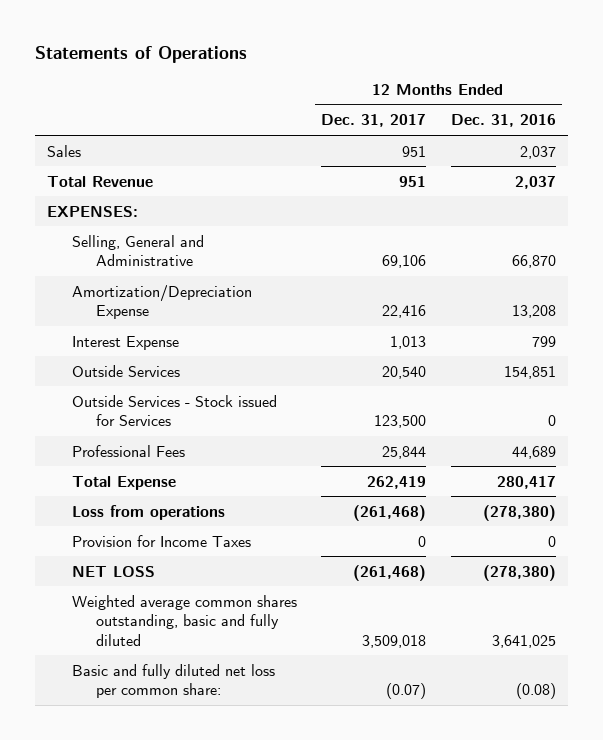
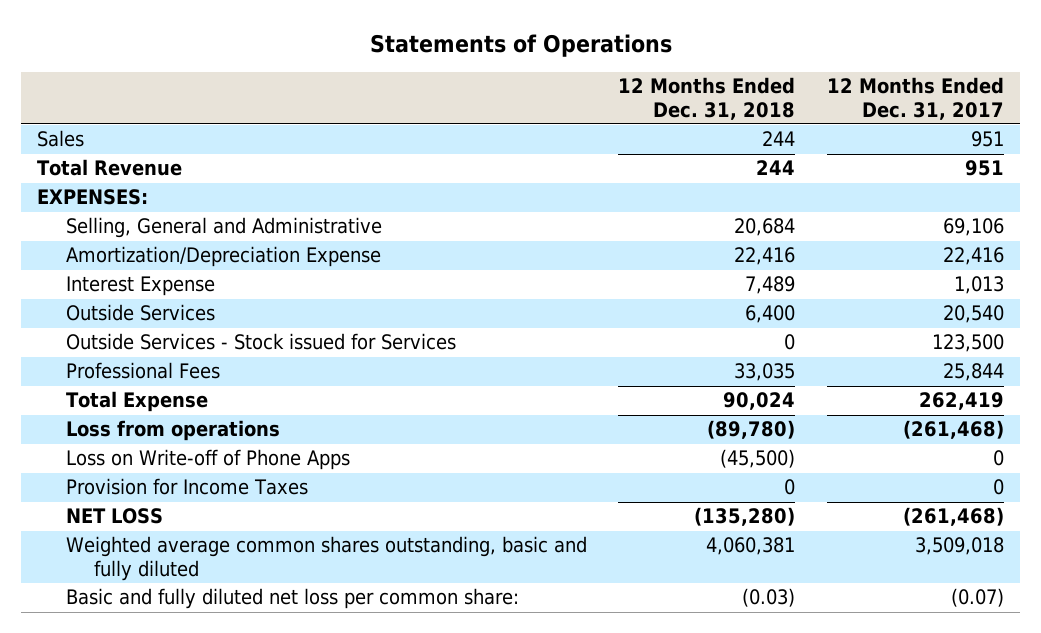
[450,114,556,128] Dec. 31, 2016 -> none
none -> [618,77,796,120] 12 Months Ended Dec. 31, 2018
none -> [65,449,350,471] Loss on Write-off of Phone Apps

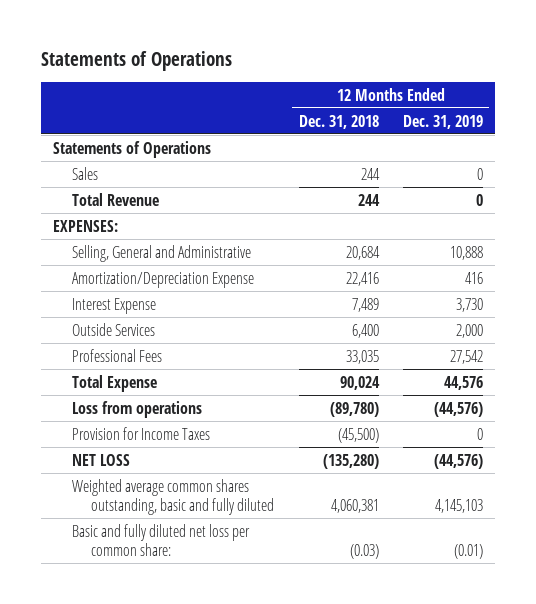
[826,77,1004,120] 12 Months Ended Dec. 31, 2017 -> none
none -> [403,114,484,129] Dec. 31, 2019
none -> [53,140,212,158] Statements of Operations
[65,333,456,351] Outside Services - Stock issued for Services -> none
[65,449,350,471] Loss on Write-off of Phone Apps -> none
[784,479,796,496] 0 -> [337,427,379,443] (45,500)

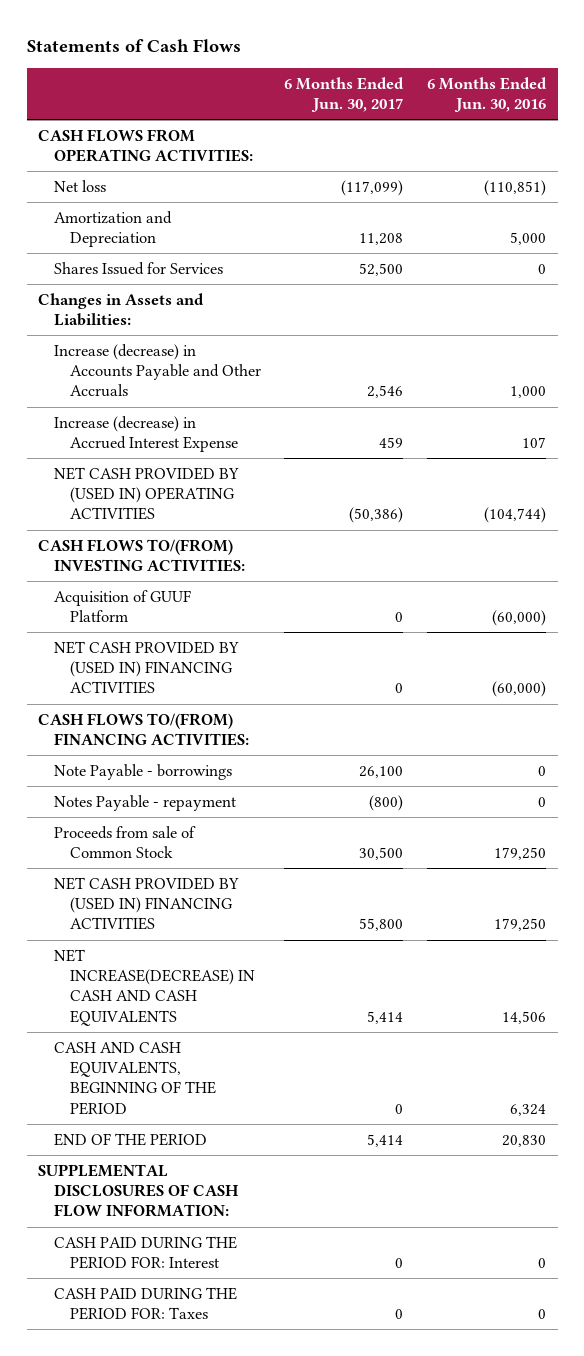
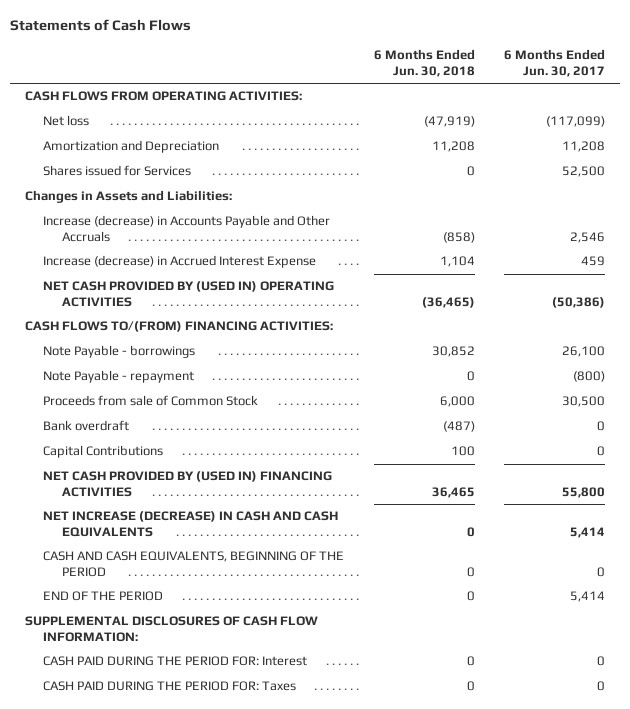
[426,76,547,113] 6 Months Ended Jun. 30, 2016 -> none
none -> [373,49,475,78] 6 Months Ended Jun. 30, 2018
[54,261,224,275] Shares Issued for Services -> [43,165,192,177] Shares issued for Services
[38,538,246,573] CASH FLOWS TO/(FROM) INVESTING ACTIVITIES: -> none
[54,589,192,623] Acquisition of GUUF Platform -> none
[54,640,240,695] NET CASH PROVIDED BY (USED IN) FINANCING ACTIVITIES -> none
[54,794,237,811] Notes Payable - repayment -> [43,370,195,384] Note Payable - repayment
none -> [43,420,130,432] Bank overdraft
none -> [43,445,164,459] Capital Contributions
[54,948,255,1026] NET INCREASE(DECREASE) IN CASH AND CASH EQUIVALENTS -> [43,511,339,538] NET INCREASE (DECREASE) IN CASH AND CASH EQUIVALENTS

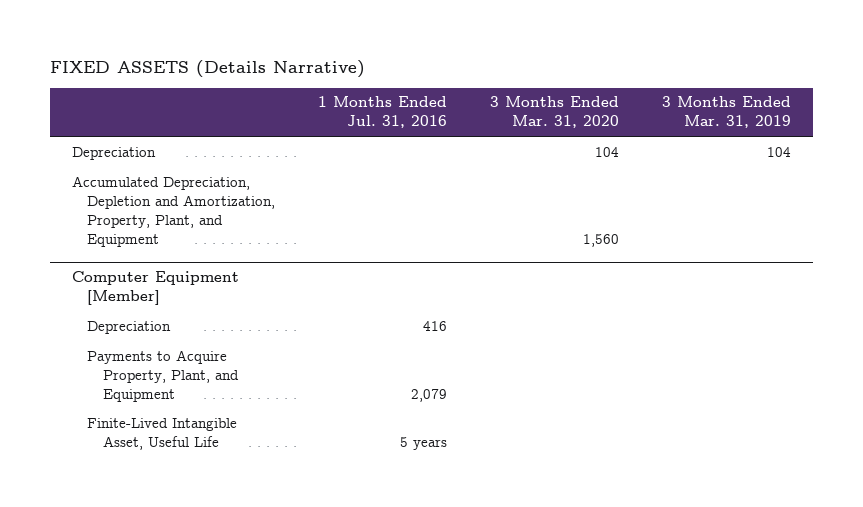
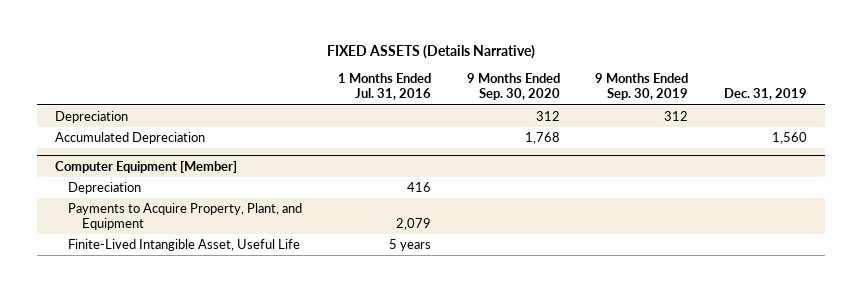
[490,96,620,129] 3 Months Ended Mar. 31, 2020 -> none
[662,96,792,129] 3 Months Ended Mar. 31, 2019 -> none
none -> [466,73,560,101] 9 Months Ended Sep. 30, 2020
none -> [595,73,689,101] 9 Months Ended Sep. 30, 2019
none -> [724,88,808,101] Dec. 31, 2019
[71,175,276,247] Accumulated Depreciation, Depletion and Amortization, Property, Plant, and Equipment -> [54,131,205,144] Accumulated Depreciation

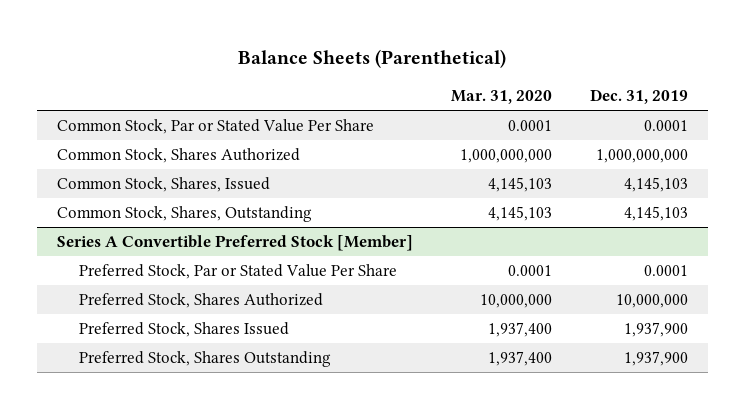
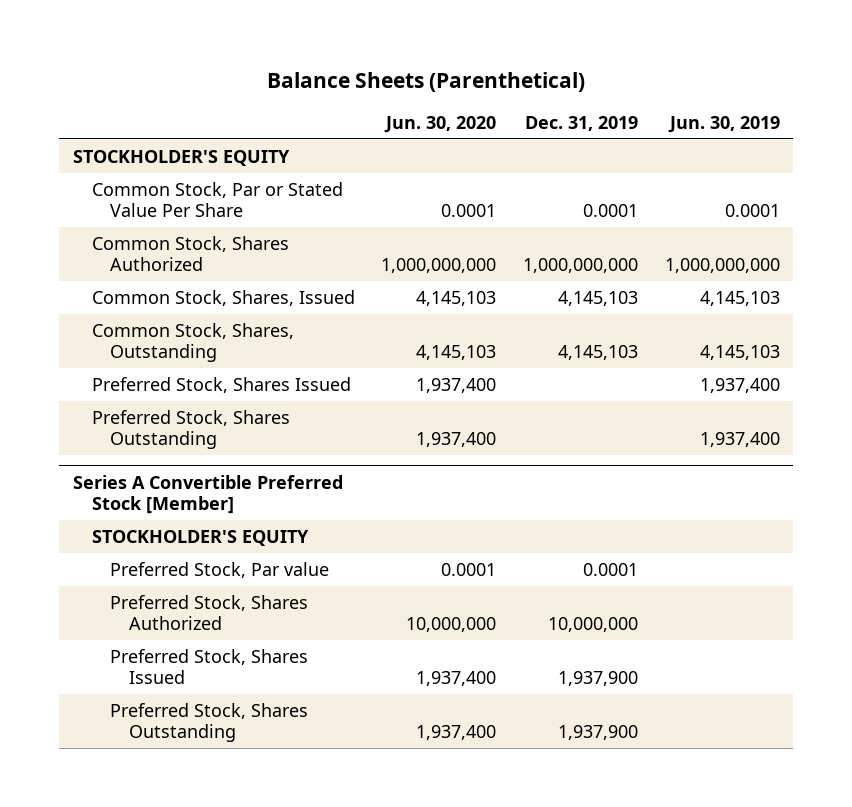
[450,90,552,105] Mar. 31, 2020 -> none
none -> [384,115,497,133] Jun. 30, 2020
none -> [667,115,780,133] Jun. 30, 2019
none -> [72,150,290,167] STOCKHOLDER'S EQUITY
none -> [91,377,351,394] Preferred Stock, Shares Issued
none -> [91,410,290,450] Preferred Stock, Shares Outstanding
none -> [91,530,309,547] STOCKHOLDER'S EQUITY
[78,264,397,280] Preferred Stock, Par or Stated Value Per Share -> [110,562,330,579] Preferred Stock, Par value

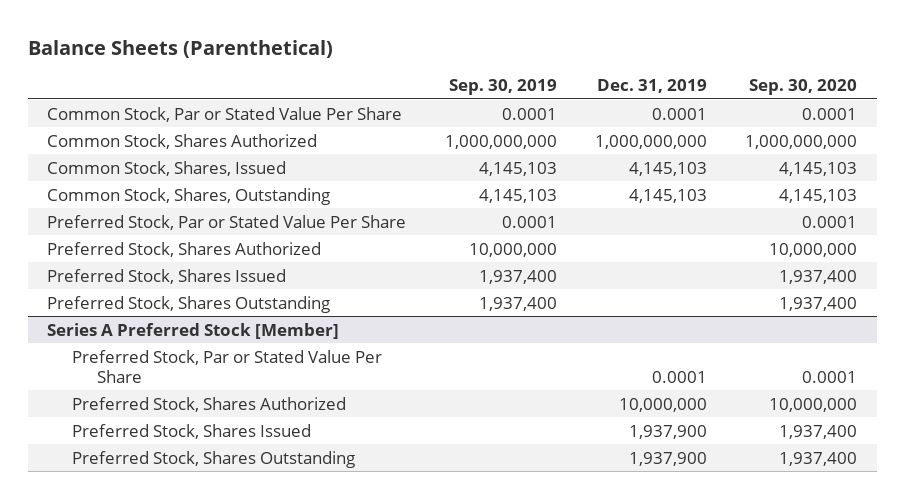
[384,115,497,133] Jun. 30, 2020 -> none
[667,115,780,133] Jun. 30, 2019 -> none
none -> [448,79,557,96] Sep. 30, 2019
none -> [749,79,858,96] Sep. 30, 2020
[72,150,290,167] STOCKHOLDER'S EQUITY -> none
none -> [47,214,407,230] Preferred Stock, Par or Stated Value Per Share
none -> [47,241,322,257] Preferred Stock, Shares Authorized
[91,530,309,547] STOCKHOLDER'S EQUITY -> none
[72,474,343,514] Series A Convertible Preferred Stock [Member] -> [47,322,340,339] Series A Preferred Stock [Member]
[110,562,330,579] Preferred Stock, Par value -> [72,349,383,383] Preferred Stock, Par or Stated Value Per Share

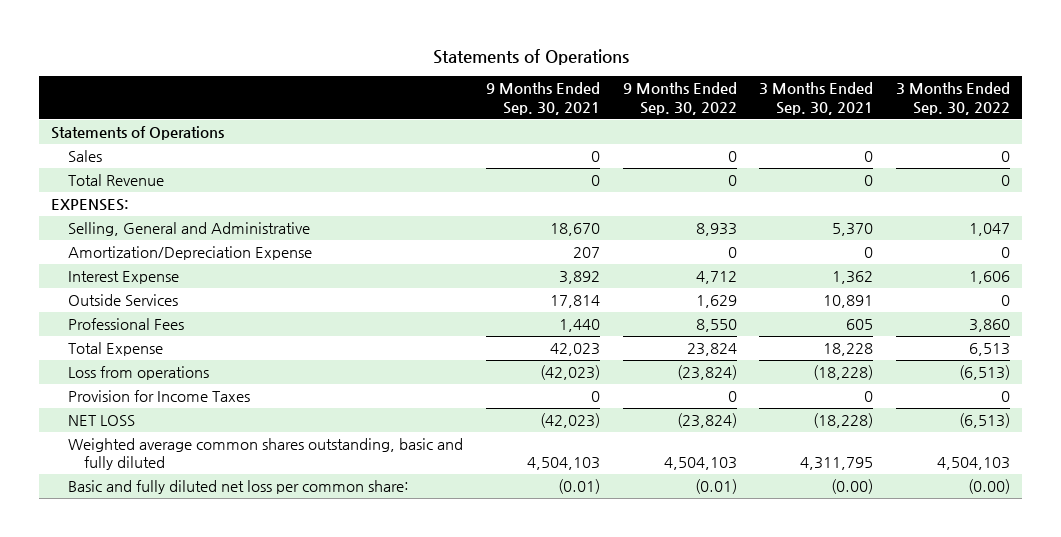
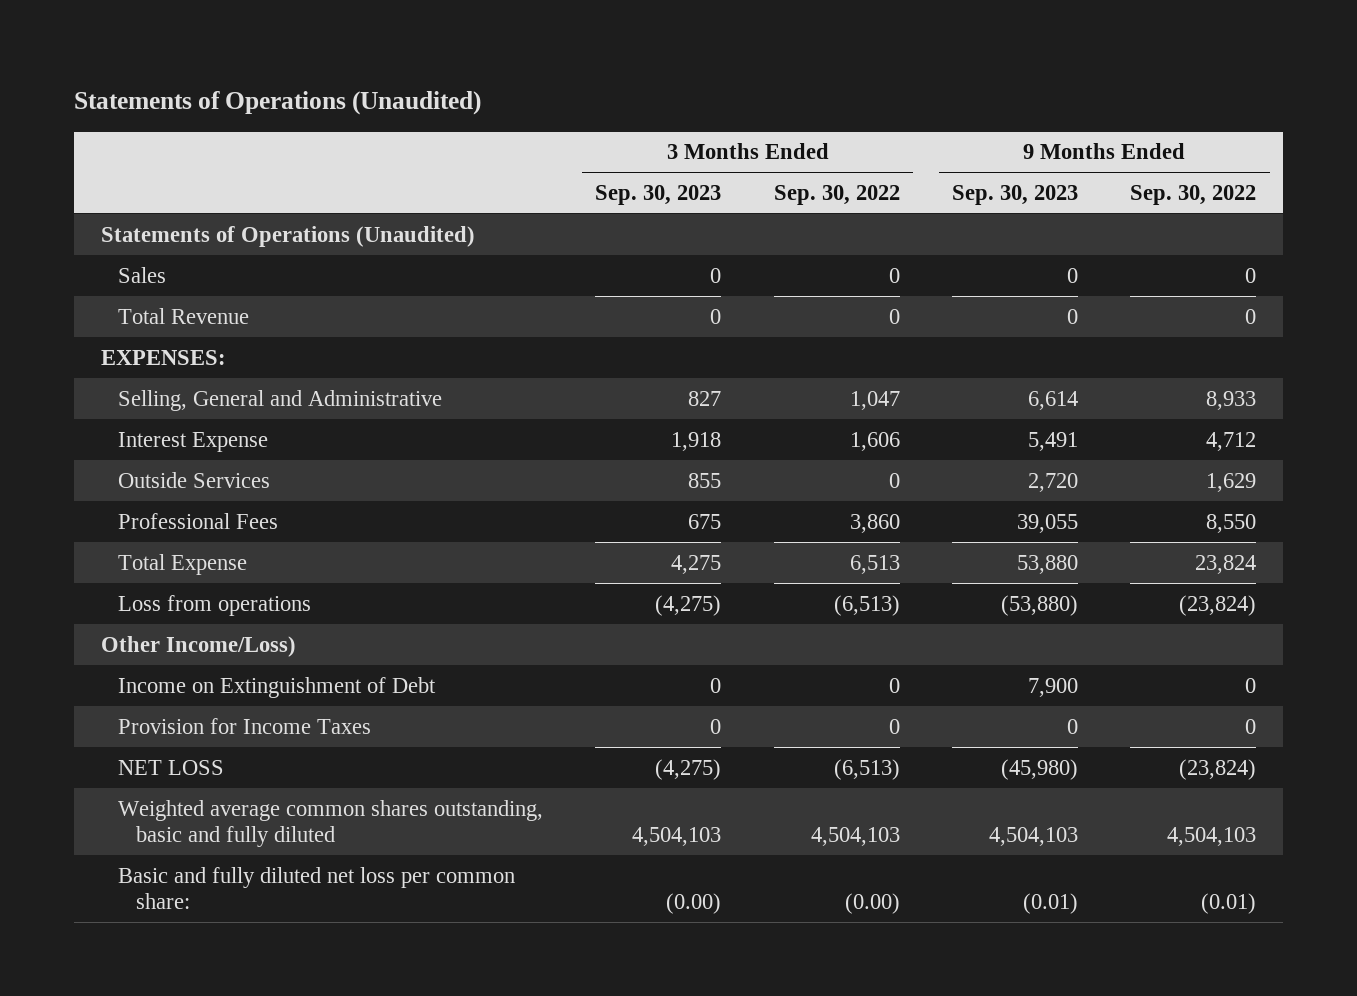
[432,48,629,65] Statements of Operations -> [74,91,482,116] Statements of Operations (Unaudited)
[485,82,600,115] 9 Months Ended Sep. 30, 2021 -> none
[759,82,874,115] 3 Months Ended Sep. 30, 2021 -> none
none -> [595,184,722,205] Sep. 30, 2023
none -> [952,184,1079,205] Sep. 30, 2023
[50,126,224,141] Statements of Operations -> [100,225,475,247] Statements of Operations (Unaudited)
[67,246,312,261] Amortization/Depreciation Expense -> none
none -> [100,635,296,657] Other Income/Loss)
none -> [118,676,437,698] Income on Extinguishment of Debt

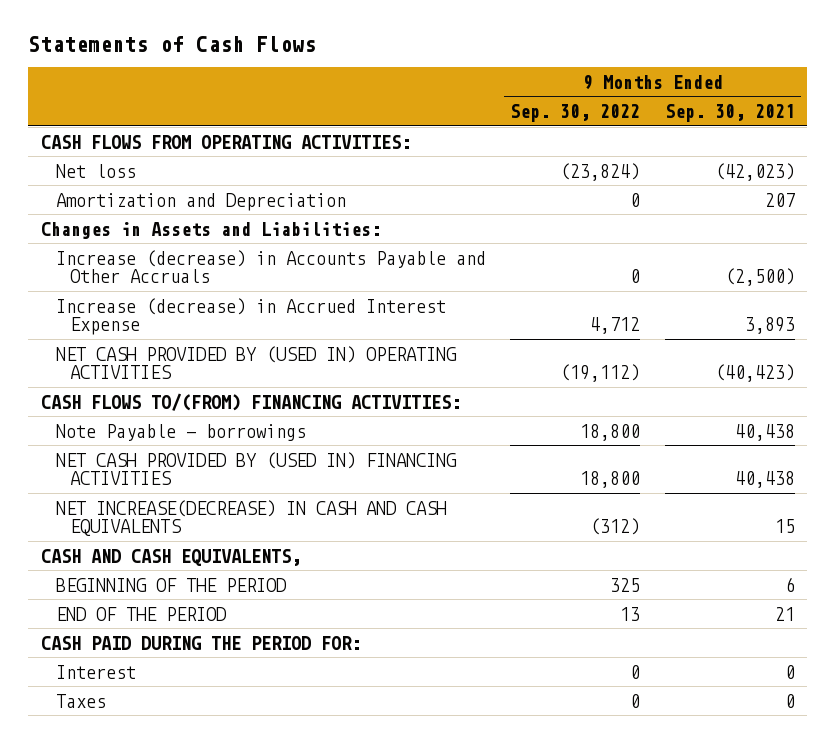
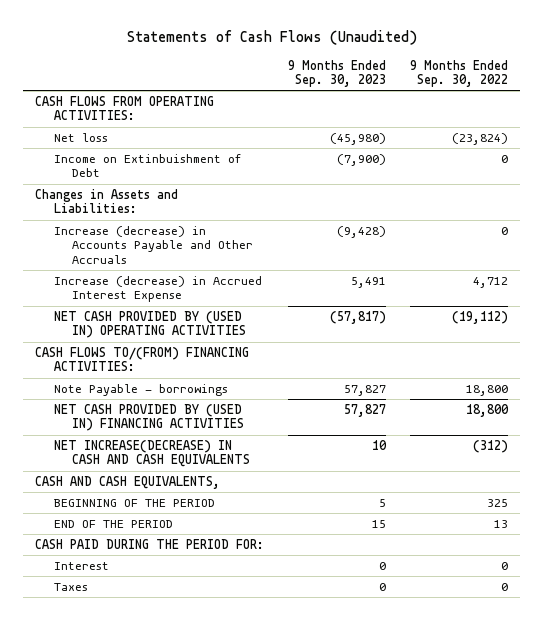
[28,35,317,52] Statements of Cash Flows -> [126,30,417,46] Statements of Cash Flows (Unaudited)
[664,103,795,122] Sep. 30, 2021 -> none
none -> [288,59,387,88] 9 Months Ended Sep. 30, 2023
[55,192,346,211] Amortization and Depreciation -> none
none -> [53,153,242,178] Income on Extinbuishment of Debt

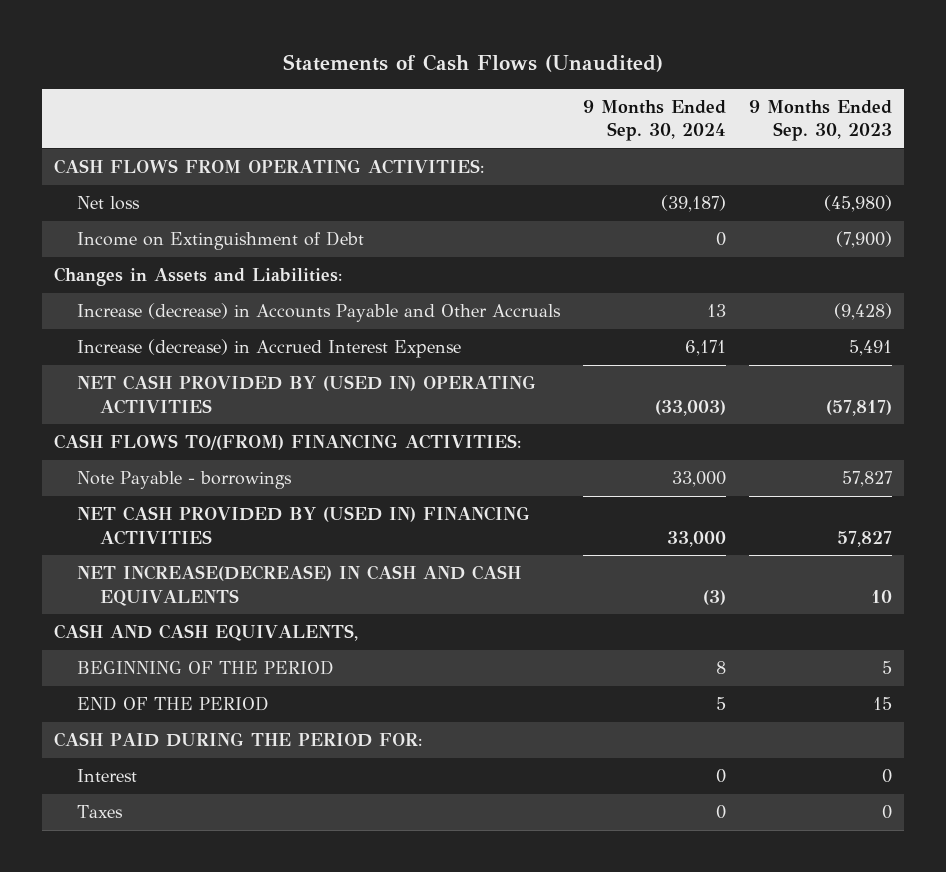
[410,59,509,88] 9 Months Ended Sep. 30, 2022 -> none
none -> [583,99,727,142] 9 Months Ended Sep. 30, 2024
[53,153,242,178] Income on Extinbuishment of Debt -> [76,231,364,251] Income on Extinguishment of Debt

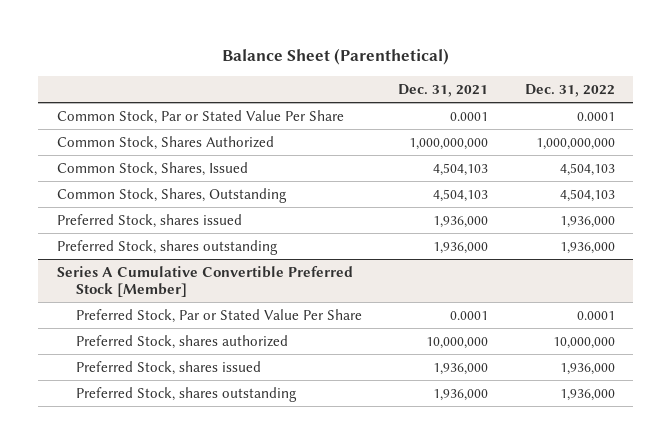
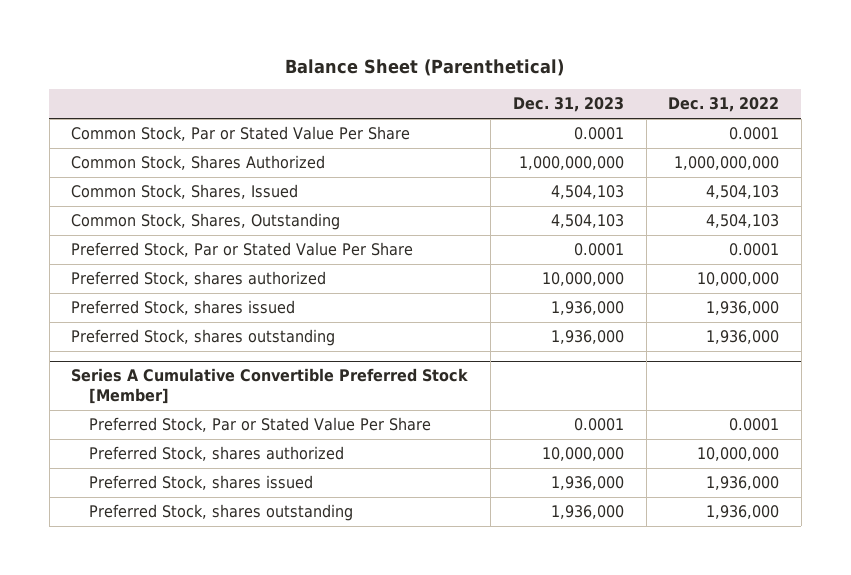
[398,84,489,98] Dec. 31, 2021 -> none
none -> [512,97,624,113] Dec. 31, 2023
none -> [71,242,414,258] Preferred Stock, Par or Stated Value Per Share
none -> [71,271,327,287] Preferred Stock, shares authorized

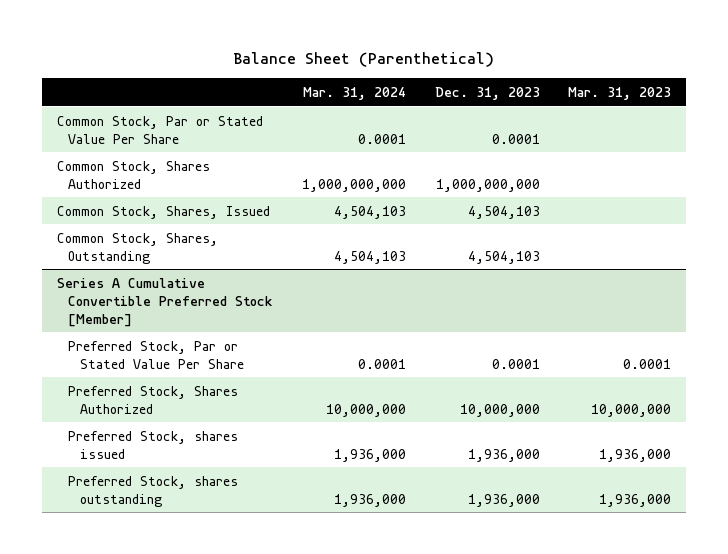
[668,97,780,113] Dec. 31, 2022 -> none
none -> [303,86,407,100] Mar. 31, 2024
none -> [568,86,672,100] Mar. 31, 2023
[71,242,414,258] Preferred Stock, Par or Stated Value Per Share -> none
[71,271,327,287] Preferred Stock, shares authorized -> none
[71,300,296,316] Preferred Stock, shares issued -> none
[71,329,336,347] Preferred Stock, shares outstanding -> none
[89,446,345,462] Preferred Stock, shares authorized -> [68,385,239,414] Preferred Stock, Shares Authorized

